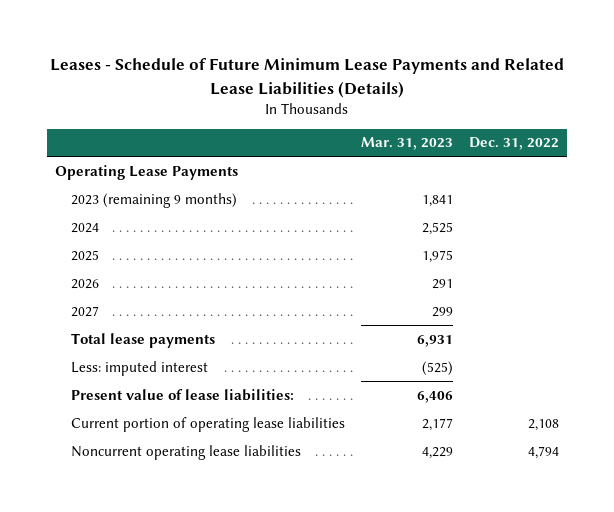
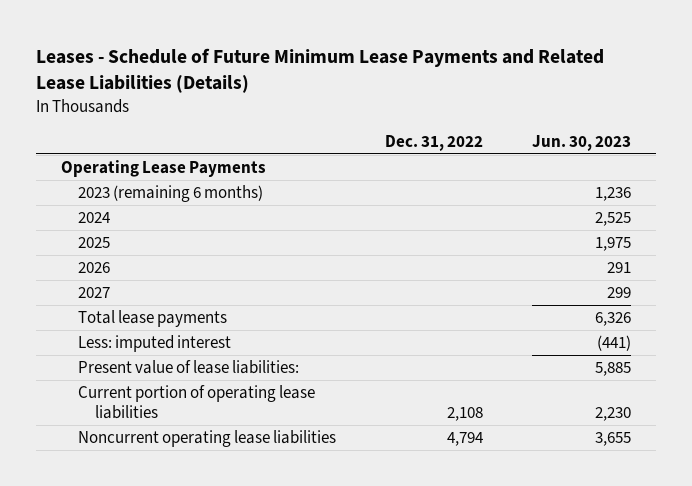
[361,137,454,151] Mar. 31, 2023 -> none
none -> [532,134,632,151] Jun. 30, 2023
[71,192,238,208] 2023 (remaining 9 months) -> [77,185,263,203] 2023 (remaining 6 months)

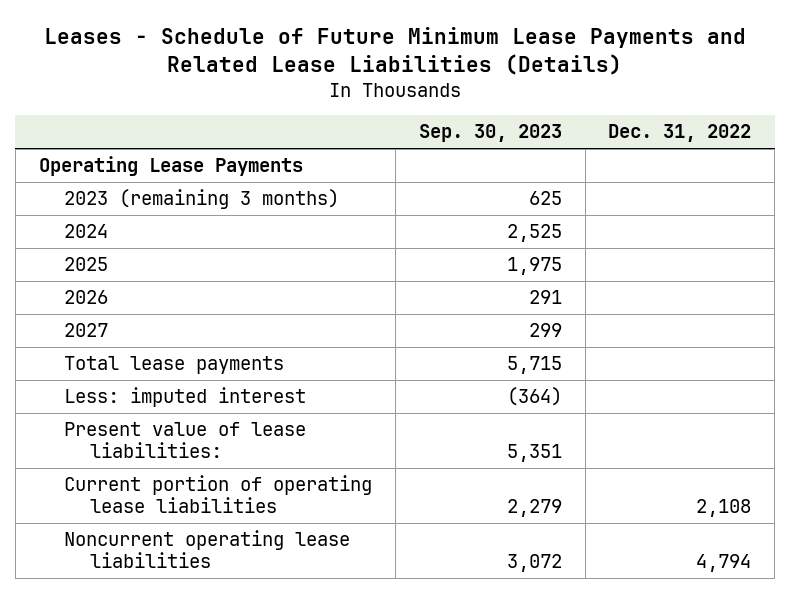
[532,134,632,151] Jun. 30, 2023 -> none
none -> [418,124,562,143] Sep. 30, 2023
[77,185,263,203] 2023 (remaining 6 months) -> [64,189,340,210] 2023 (remaining 3 months)

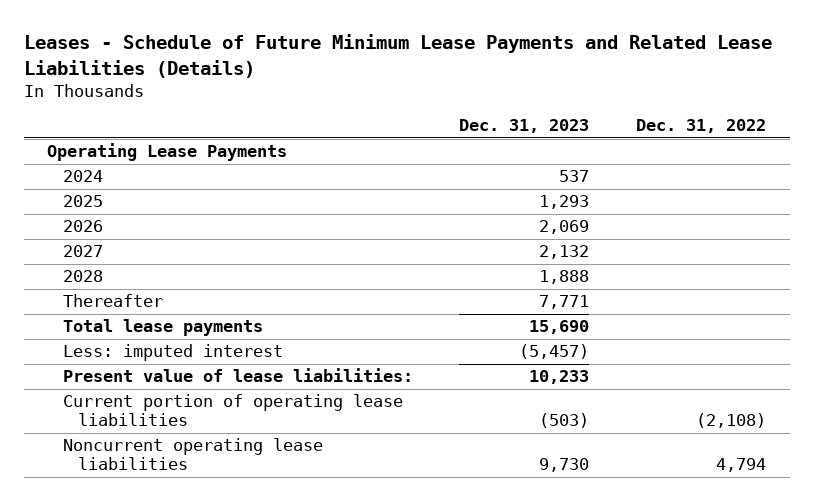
[418,124,562,143] Sep. 30, 2023 -> none
none -> [459,119,590,134] Dec. 31, 2023
[64,189,340,210] 2023 (remaining 3 months) -> none
none -> [62,270,103,283] 2028
none -> [62,294,163,308] Thereafter
[696,498,752,517] 2,108 -> [696,413,767,429] (2,108)

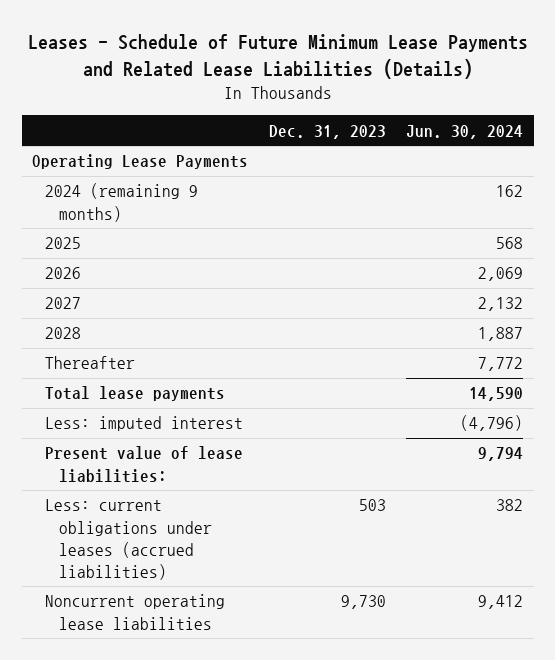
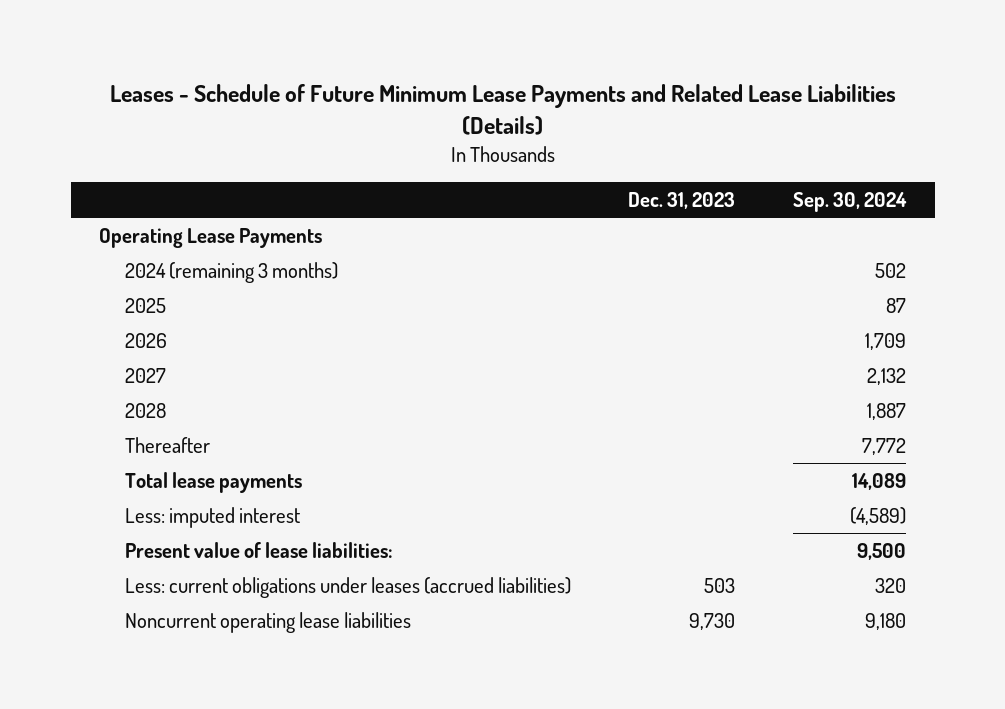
[406,124,524,139] Jun. 30, 2024 -> none
none -> [792,192,907,213] Sep. 30, 2024
[45,183,199,222] 2024 (remaining 9 months) -> [124,261,338,283] 2024 (remaining 3 months)

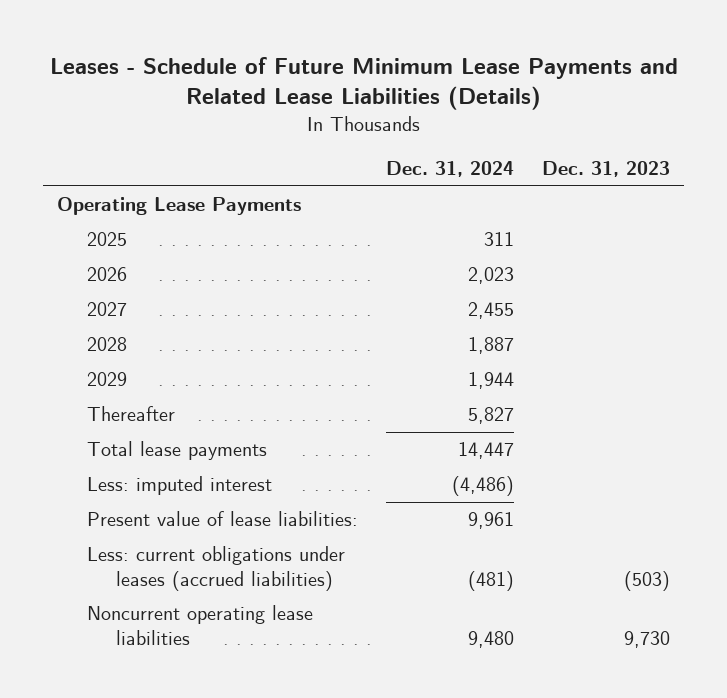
[792,192,907,213] Sep. 30, 2024 -> none
none -> [385,160,514,177] Dec. 31, 2024
[124,261,338,283] 2024 (remaining 3 months) -> none
none -> [86,372,127,387] 2029
[704,577,736,593] 503 -> [624,570,671,591] (503)

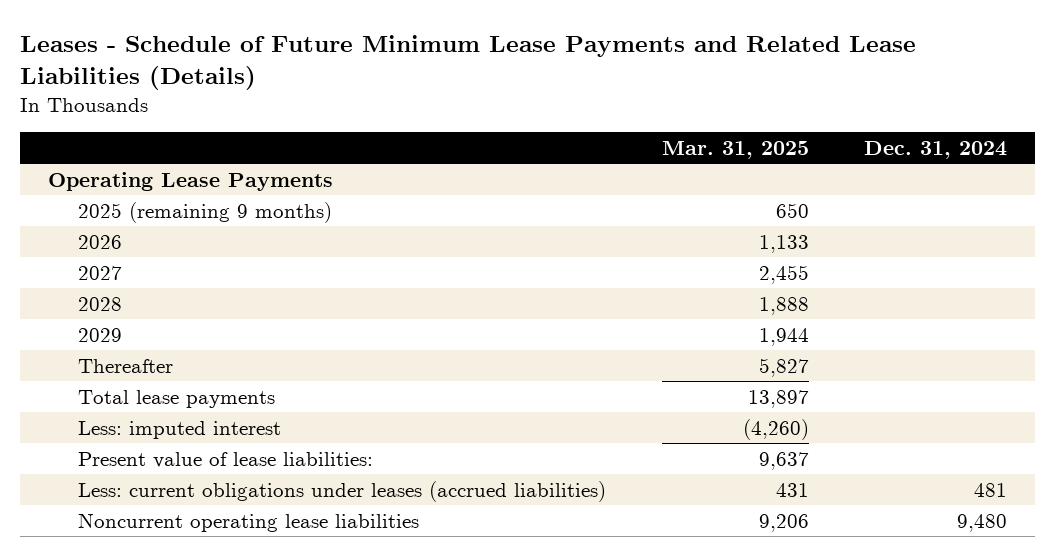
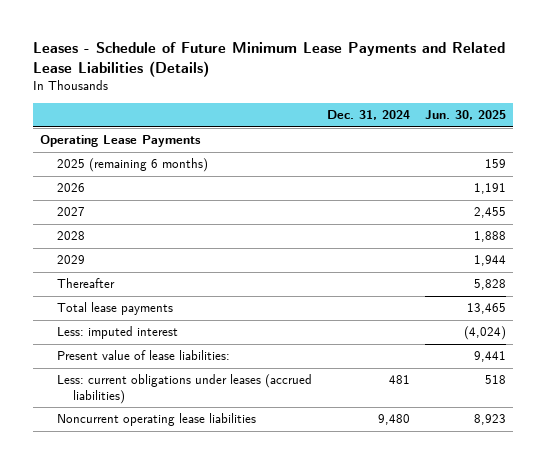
[661,140,809,159] Mar. 31, 2025 -> none
none -> [424,110,506,121] Jun. 30, 2025
[78,201,333,223] 2025 (remaining 9 months) -> [56,158,208,173] 2025 (remaining 6 months)

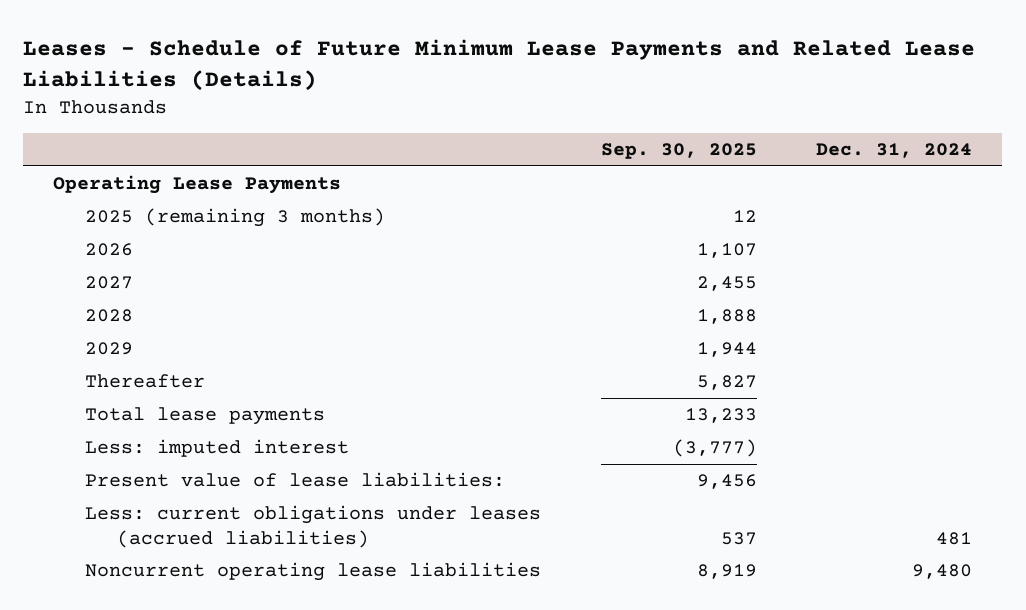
[424,110,506,121] Jun. 30, 2025 -> none
none -> [600,143,757,160] Sep. 30, 2025
[56,158,208,173] 2025 (remaining 6 months) -> [85,208,386,228] 2025 (remaining 3 months)

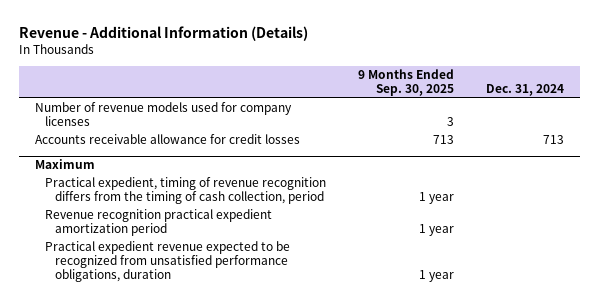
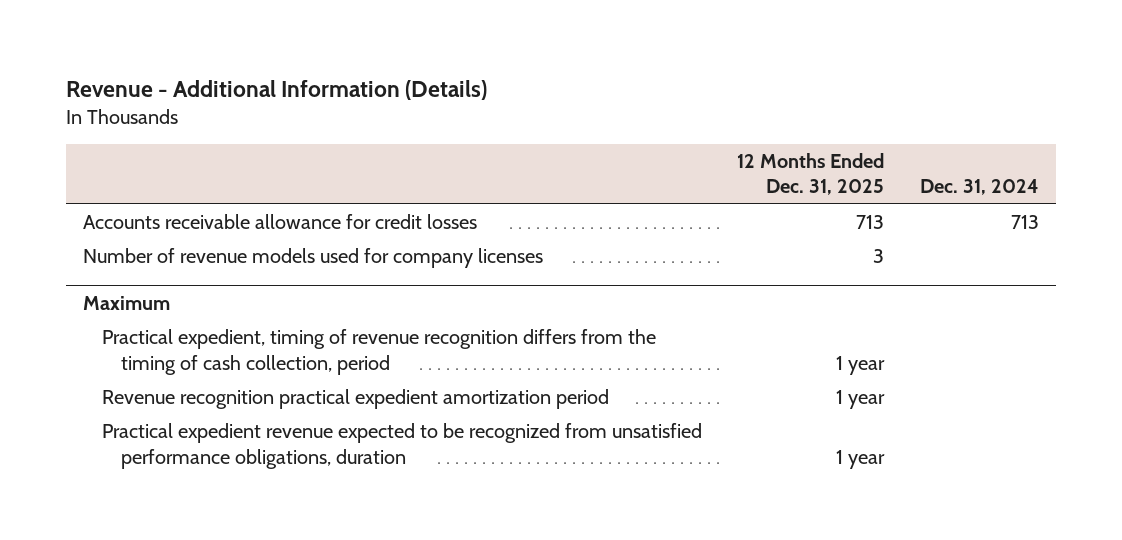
[358,69,455,97] 9 Months Ended Sep. 30, 2025 -> none
none -> [737,153,885,196] 12 Months Ended Dec. 31, 2025
[35,102,293,127] Number of revenue models used for company licenses -> [83,248,544,269] Number of revenue models used for company licenses

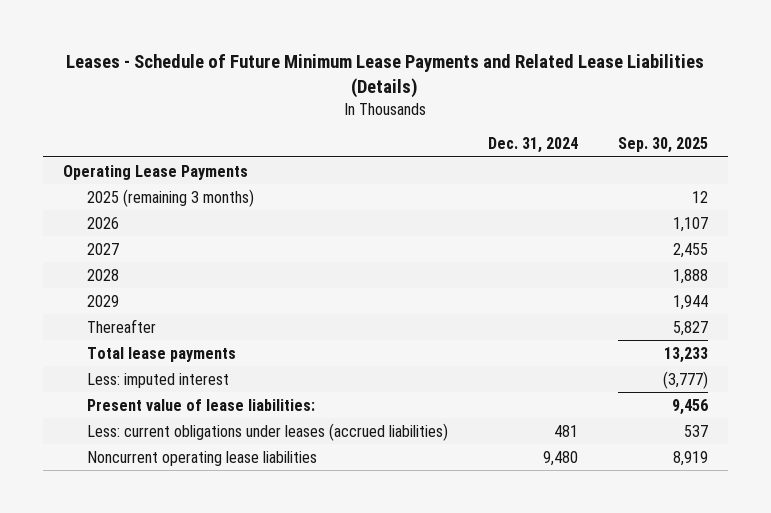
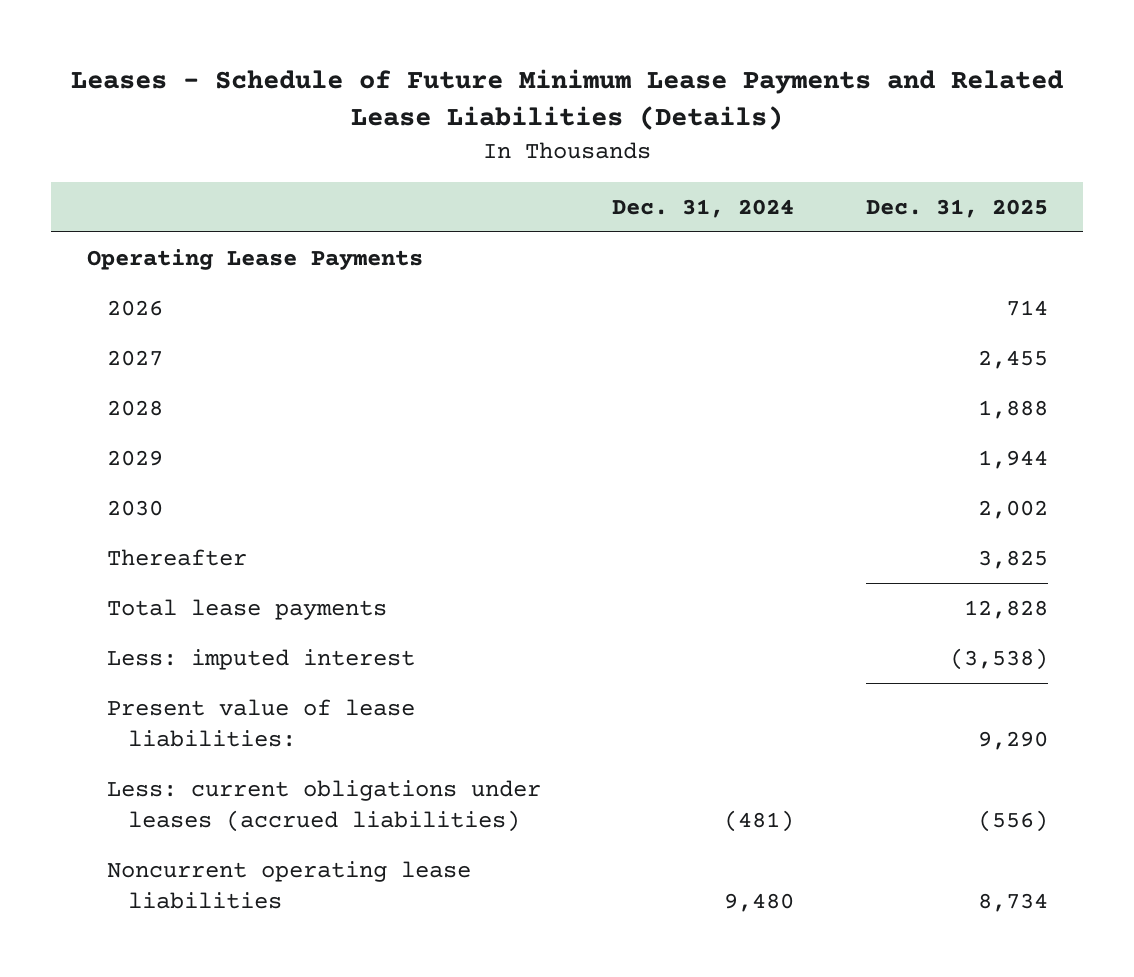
[618,137,709,154] Sep. 30, 2025 -> none
none -> [865,198,1048,218] Dec. 31, 2025
[87,188,255,207] 2025 (remaining 3 months) -> none
none -> [107,499,164,516] 2030
[554,424,579,437] 481 -> [724,809,795,832] (481)

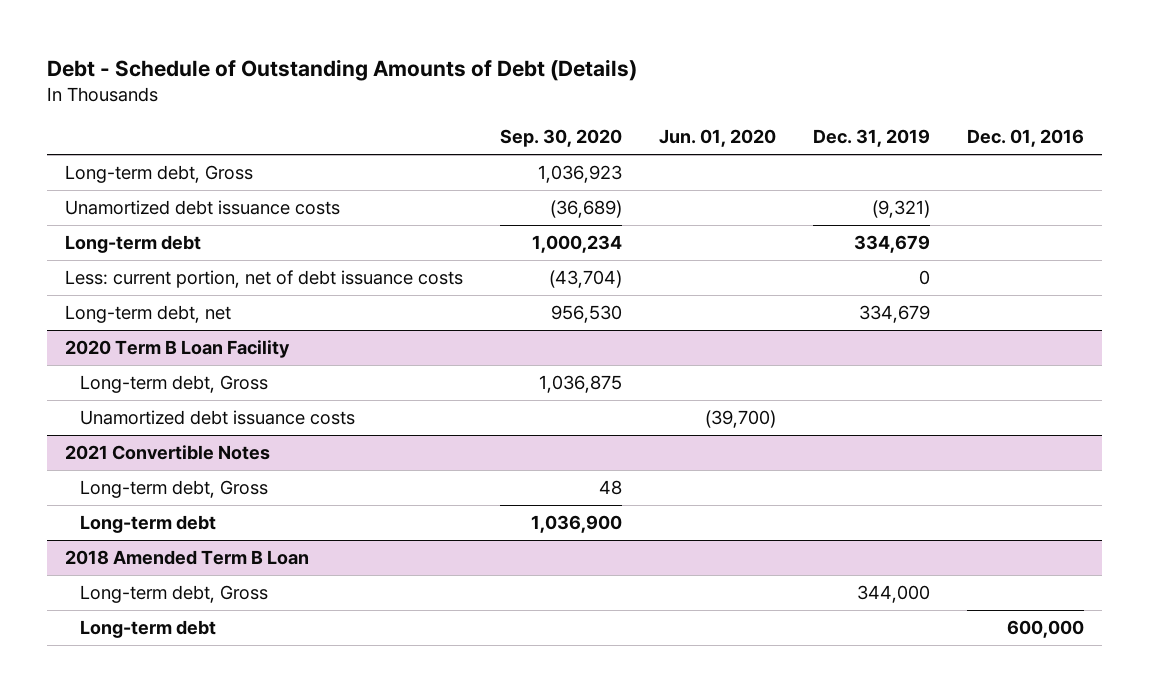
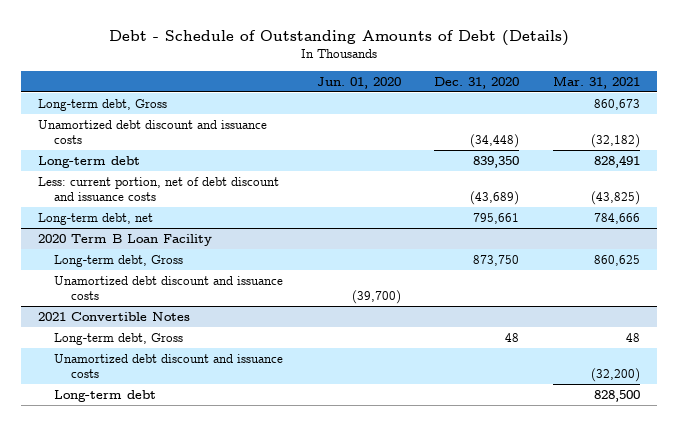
[500,129,623,148] Sep. 30, 2020 -> none
[812,129,930,148] Dec. 31, 2019 -> none
[966,129,1084,148] Dec. 01, 2016 -> none
none -> [434,76,520,89] Dec. 31, 2020
none -> [552,75,640,89] Mar. 31, 2021
[65,199,341,215] Unamortized debt issuance costs -> [37,119,267,144] Unamortized debt discount and issuance costs
[65,269,464,288] Less: current portion, net of debt issuance costs -> [37,176,279,201] Less: current portion, net of debt discount and issuance costs
[80,409,356,425] Unamortized debt issuance costs -> [54,275,284,300] Unamortized debt discount and issuance costs
none -> [54,353,284,378] Unamortized debt discount and issuance costs
[65,549,310,565] 2018 Amended Term B Loan -> none
[80,584,269,603] Long-term debt, Gross -> none
[80,619,217,638] Long-term debt -> none

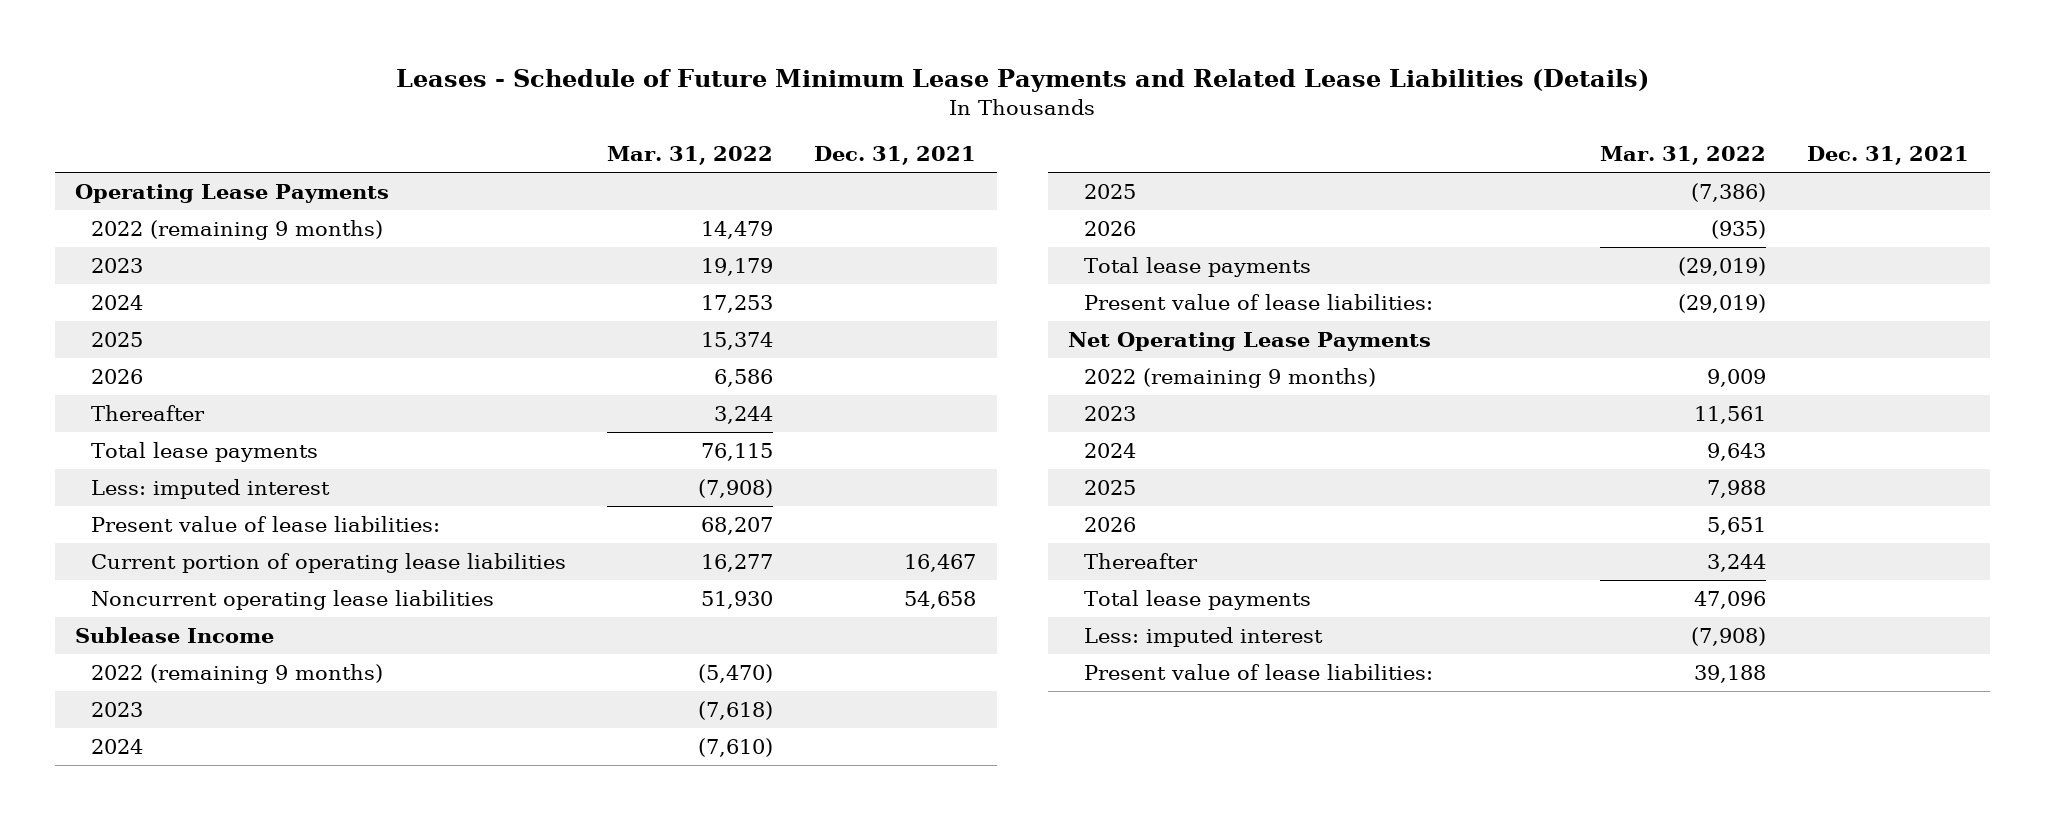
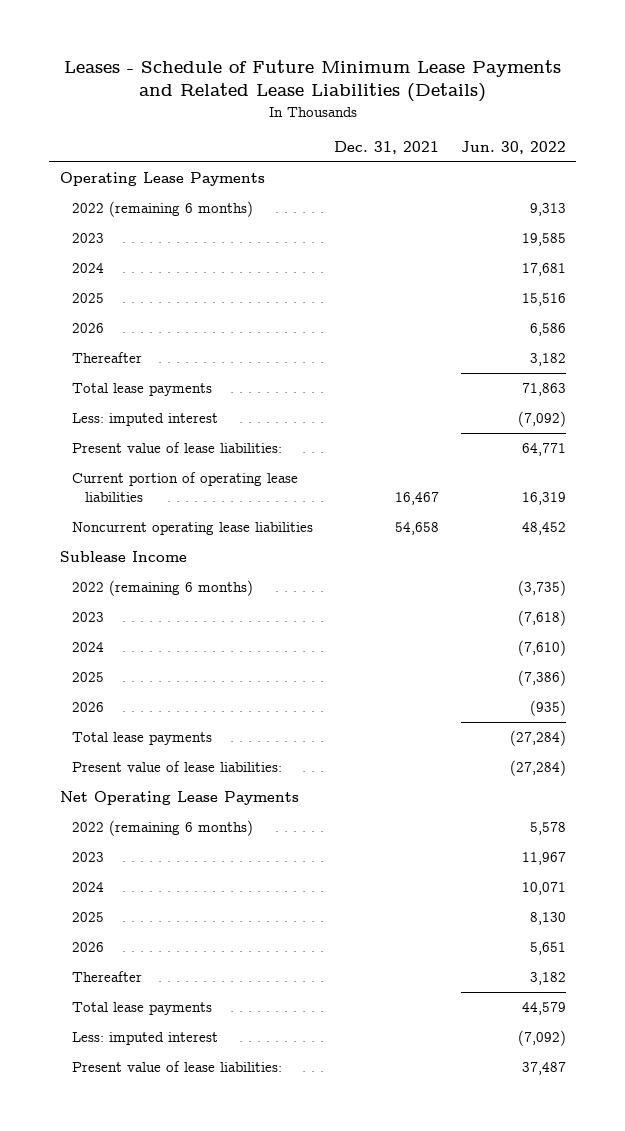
[607,146,774,166] Mar. 31, 2022 -> none
none -> [460,141,566,155] Jun. 30, 2022
[91,219,384,240] 2022 (remaining 9 months) -> [72,201,254,218] 2022 (remaining 6 months)
[91,663,384,684] 2022 (remaining 9 months) -> [72,580,254,597] 2022 (remaining 6 months)
[1084,367,1377,388] 2022 (remaining 9 months) -> [72,820,254,837] 2022 (remaining 6 months)

